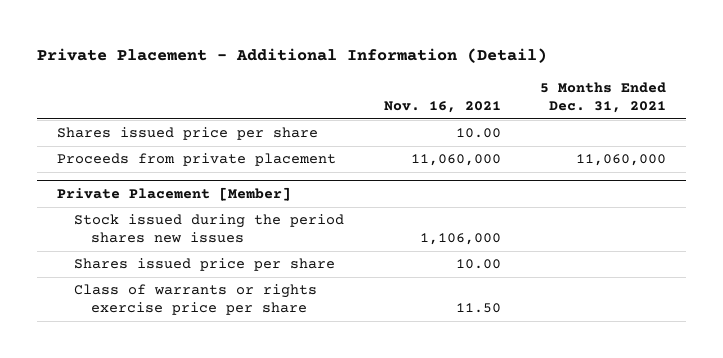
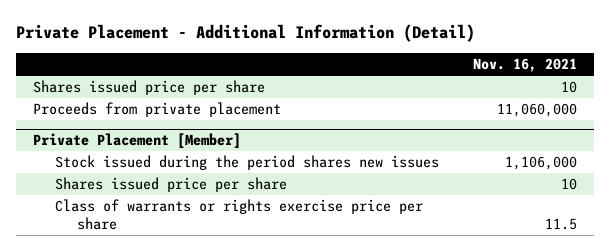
[540,82,667,113] 5 Months Ended Dec. 31, 2021 -> none
[455,128,501,139] 10.00 -> [561,81,578,94] 10
[455,259,501,270] 10.00 -> [561,178,578,191] 10
[455,303,501,314] 11.50 -> [545,218,578,231] 11.5

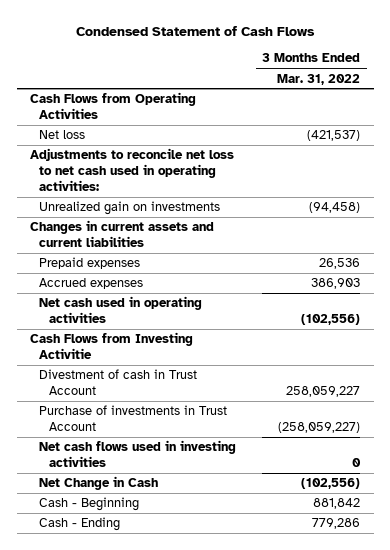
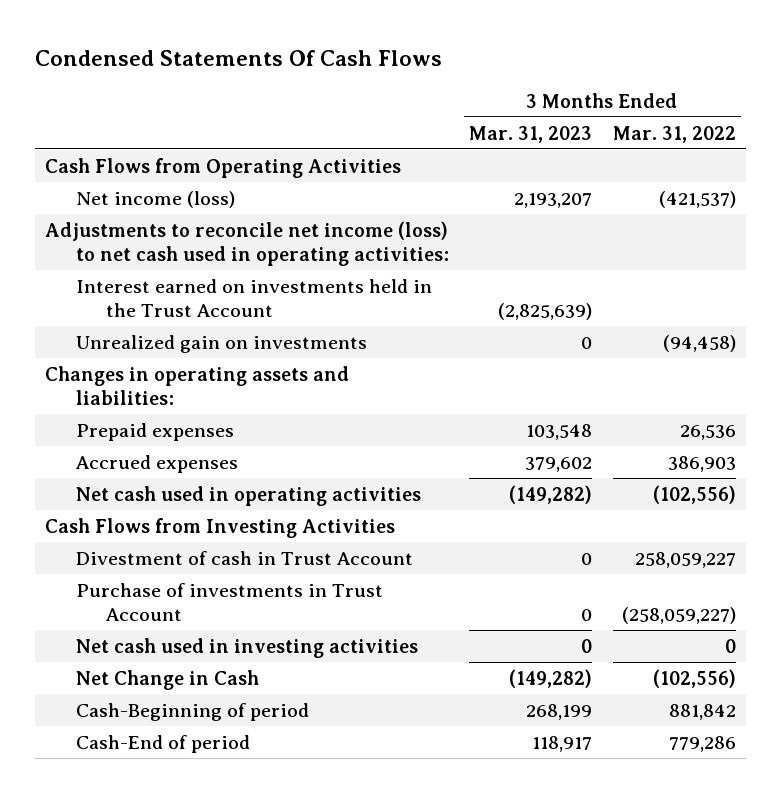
[76,25,316,36] Condensed Statement of Cash Flows -> [35,49,443,66] Condensed Statements Of Cash Flows
none -> [469,125,593,143] Mar. 31, 2023
[39,130,86,140] Net loss -> [75,190,235,208] Net income (loss)
[29,148,234,191] Adjustments to reconcile net loss to net cash used in operating activities: -> [45,220,449,267] Adjustments to reconcile net income (loss) to net cash used in operating activities:
none -> [75,278,432,318] Interest earned on investments held in the Trust Account
[29,220,214,247] Changes in current assets and current liabilities -> [45,365,350,406] Changes in operating assets and liabilities:
[29,332,193,359] Cash Flows from Investing Activitie -> [45,517,396,538] Cash Flows from Investing Activities
[39,440,237,467] Net cash flows used in investing activities -> [75,637,418,658] Net cash used in investing activities
[39,497,140,512] Cash - Beginning -> [75,702,309,721] Cash-Beginning of period
[39,517,121,532] Cash - Ending -> [75,734,250,753] Cash-End of period

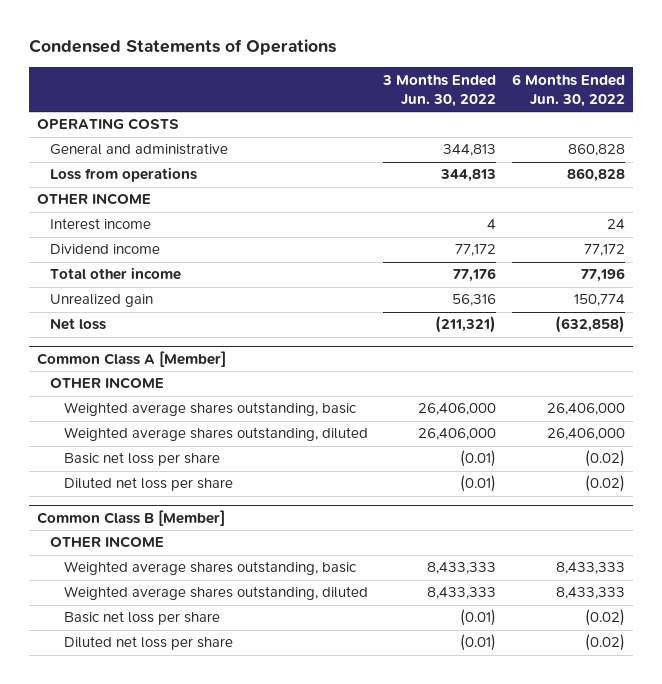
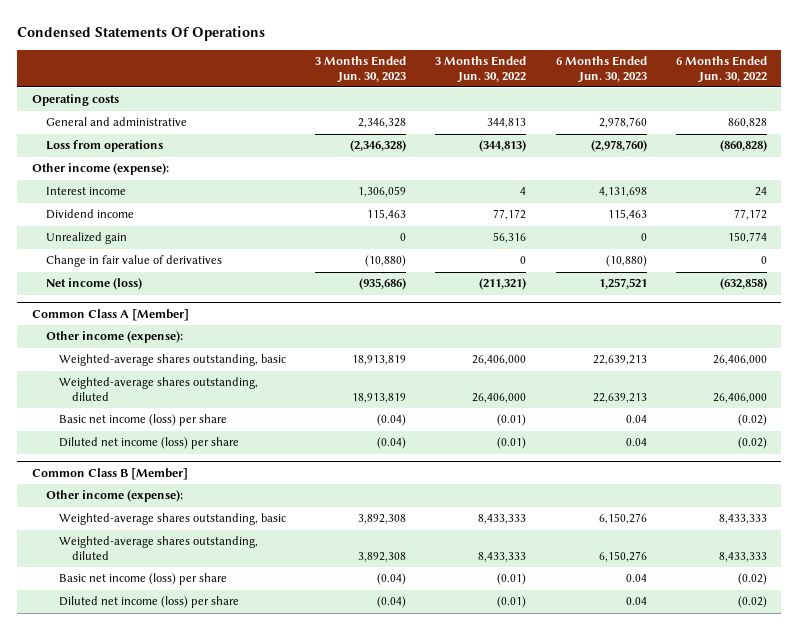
[28,39,336,56] Condensed Statements of Operations -> [17,25,266,41] Condensed Statements Of Operations
none -> [315,55,407,83] 3 Months Ended Jun. 30, 2023
none -> [555,55,647,83] 6 Months Ended Jun. 30, 2023
[36,118,179,131] OPERATING COSTS -> [32,94,120,107] Operating costs
[440,169,497,183] 344,813 -> [479,140,527,153] (344,813)
[567,168,626,183] 860,828 -> [719,140,767,153] (860,828)
[36,193,151,206] OTHER INCOME -> [32,163,170,176] Other income (expense):
[50,267,182,281] Total other income -> none
none -> [45,255,222,268] Change in fair value of derivatives
[50,318,107,331] Net loss -> [45,278,142,291] Net income (loss)
[50,377,165,390] OTHER INCOME -> [45,331,183,344] Other income (expense):
[63,402,357,417] Weighted average shares outstanding, basic -> [58,354,286,367] Weighted-average shares outstanding, basic
[63,427,368,442] Weighted average shares outstanding, diluted -> [58,377,258,402] Weighted-average shares outstanding, diluted
[63,452,220,467] Basic net loss per share -> [58,414,227,427] Basic net income (loss) per share
[63,477,233,492] Diluted net loss per share -> [58,437,239,450] Diluted net income (loss) per share
[50,536,165,549] OTHER INCOME -> [45,490,183,503] Other income (expense):
[63,561,357,576] Weighted average shares outstanding, basic -> [58,513,286,526] Weighted-average shares outstanding, basic
[63,586,368,601] Weighted average shares outstanding, diluted -> [58,536,258,561] Weighted-average shares outstanding, diluted
[63,611,220,626] Basic net loss per share -> [58,573,227,586] Basic net income (loss) per share
[63,636,233,651] Diluted net loss per share -> [58,596,239,609] Diluted net income (loss) per share

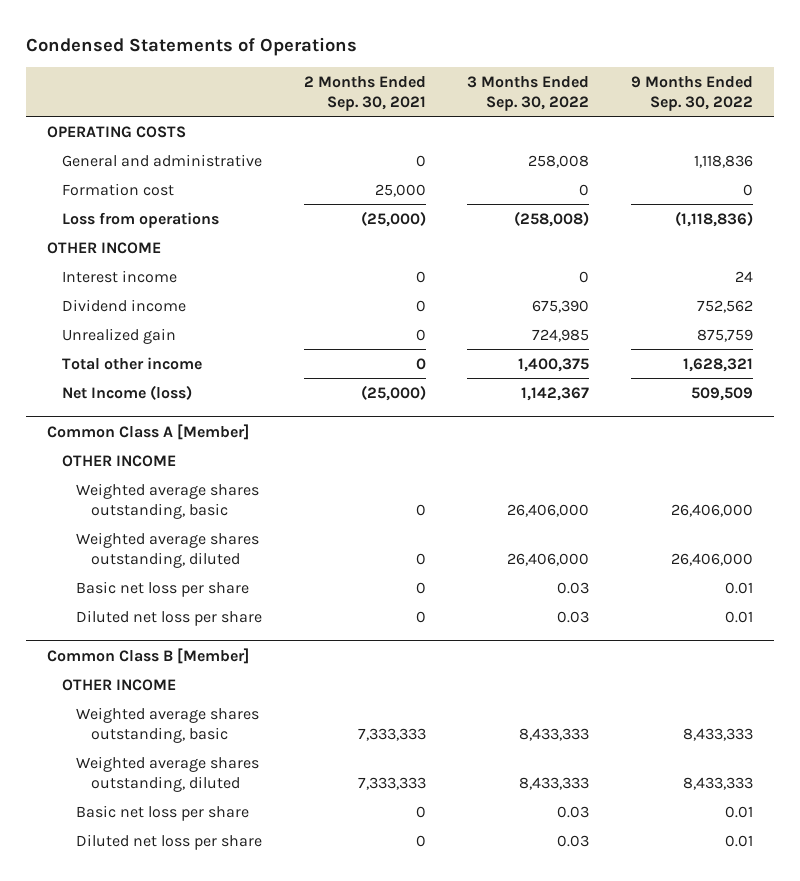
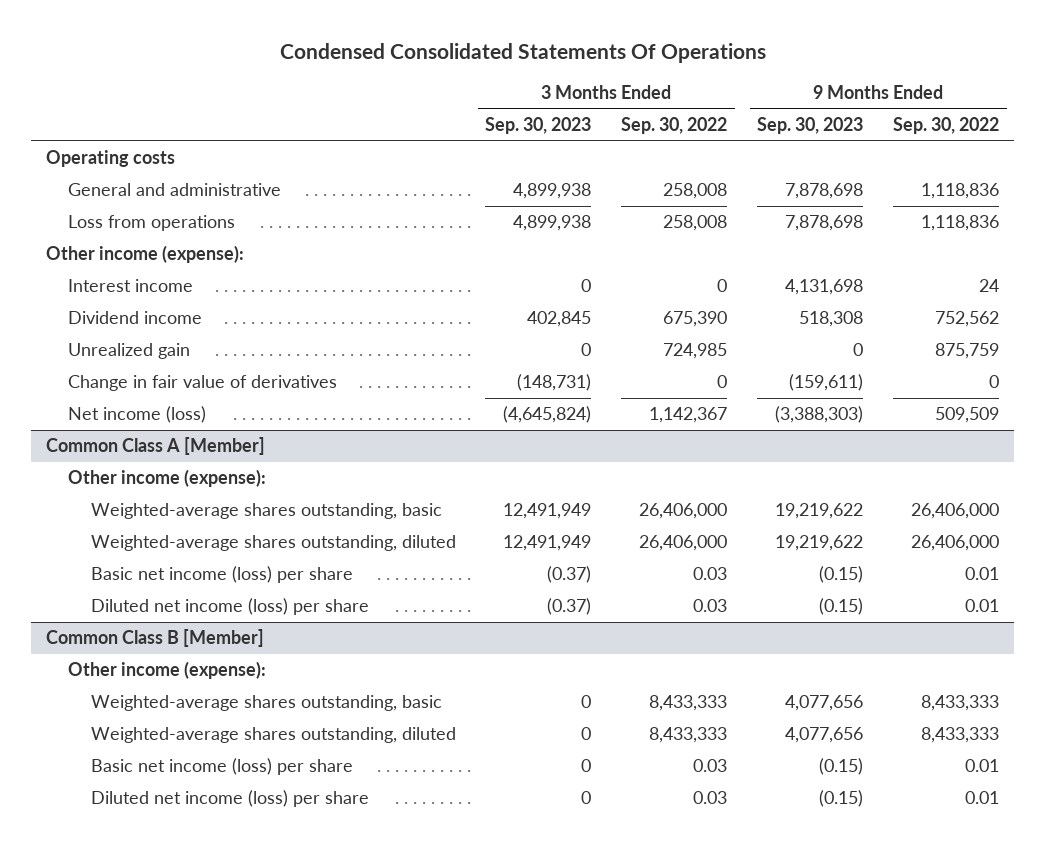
[26,37,358,57] Condensed Statements of Operations -> [279,43,766,64] Condensed Consolidated Statements Of Operations
[303,75,426,111] 2 Months Ended Sep. 30, 2021 -> none
none -> [485,117,592,135] Sep. 30, 2023
none -> [757,117,864,135] Sep. 30, 2023
[47,125,187,138] OPERATING COSTS -> [46,150,176,168] Operating costs
[61,182,174,196] Formation cost -> none
[514,210,590,227] (258,008) -> [663,215,728,232] 258,008
[674,210,753,227] (1,118,836) -> [921,215,1000,232] 1,118,836
[47,241,162,254] OTHER INCOME -> [46,245,245,264] Other income (expense):
[61,356,202,370] Total other income -> none
none -> [68,375,338,392] Change in fair value of derivatives
[61,384,192,400] Net Income (loss) -> [68,406,207,424] Net income (loss)
[61,454,176,467] OTHER INCOME -> [68,469,267,488] Other income (expense):
[76,482,260,519] Weighted average shares outstanding, basic -> [90,503,442,520] Weighted-average shares outstanding, basic
[76,531,260,568] Weighted average shares outstanding, diluted -> [90,535,456,552] Weighted-average shares outstanding, diluted
[76,580,250,597] Basic net loss per share -> [90,566,353,584] Basic net income (loss) per share
[76,609,263,626] Diluted net loss per share -> [90,598,369,616] Diluted net income (loss) per share
[61,678,176,691] OTHER INCOME -> [68,661,267,680] Other income (expense):
[76,706,260,743] Weighted average shares outstanding, basic -> [90,695,442,712] Weighted-average shares outstanding, basic
[76,755,260,792] Weighted average shares outstanding, diluted -> [90,727,456,744] Weighted-average shares outstanding, diluted
[76,804,250,821] Basic net loss per share -> [90,758,353,776] Basic net income (loss) per share
[76,833,263,850] Diluted net loss per share -> [90,790,369,808] Diluted net income (loss) per share

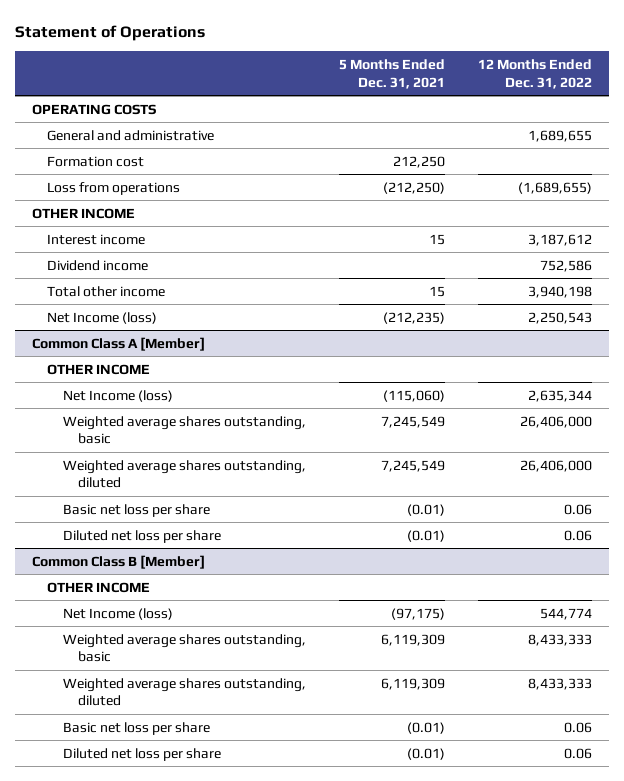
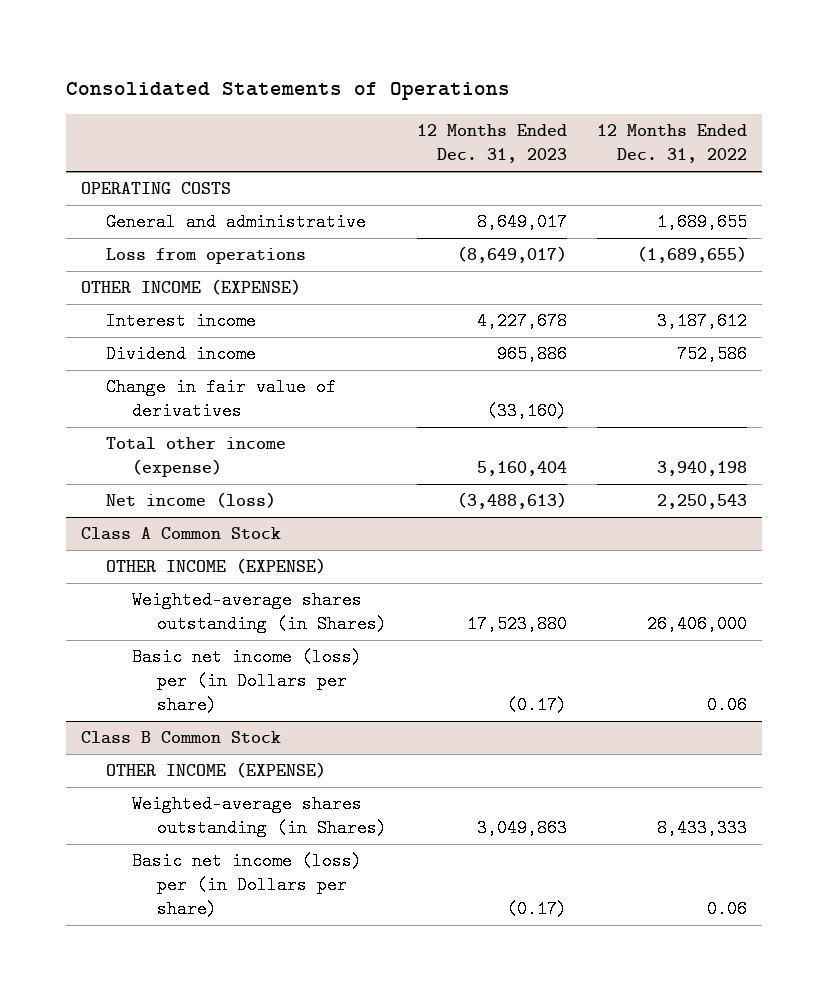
[15,25,206,42] Statement of Operations -> [65,82,510,101] Consolidated Statements of Operations
[339,59,446,89] 5 Months Ended Dec. 31, 2021 -> none
none -> [417,124,568,164] 12 Months Ended Dec. 31, 2023
[47,155,145,167] Formation cost -> none
[32,207,136,219] OTHER INCOME -> [80,279,301,296] OTHER INCOME (EXPENSE)
[62,389,173,402] Net Income (loss) -> none
[62,459,306,489] Weighted average shares outstanding, diluted -> none
[62,529,221,543] Diluted net loss per share -> none
[62,607,173,620] Net Income (loss) -> none
[62,677,306,707] Weighted average shares outstanding, diluted -> none
[62,747,221,761] Diluted net loss per share -> none
none -> [106,378,337,421] Change in fair value of derivatives
[47,285,166,297] Total other income -> [106,437,287,478] Total other income (expense)
[47,311,158,324] Net Income (loss) -> [106,492,277,509] Net income (loss)
[32,336,206,351] Common Class A [Member] -> [80,527,281,541] Class A Common Stock
[47,363,151,375] OTHER INCOME -> [106,558,327,575] OTHER INCOME (EXPENSE)
[62,415,306,445] Weighted average shares outstanding, basic -> [131,591,388,634] Weighted-average shares outstanding (in Shares)
[62,503,210,517] Basic net loss per share -> [131,648,362,714] Basic net income (loss) per (in Dollars per share)
[32,554,206,569] Common Class B [Member] -> [80,731,281,745] Class B Common Stock
[47,581,151,593] OTHER INCOME -> [106,762,327,779] OTHER INCOME (EXPENSE)
[62,633,306,663] Weighted average shares outstanding, basic -> [131,795,388,838] Weighted-average shares outstanding (in Shares)
[62,721,210,735] Basic net loss per share -> [131,852,362,918] Basic net income (loss) per (in Dollars per share)

